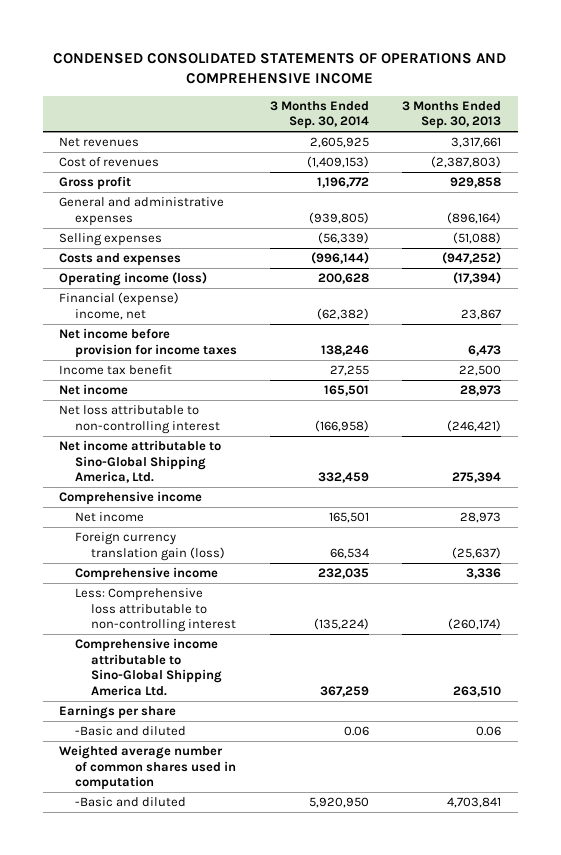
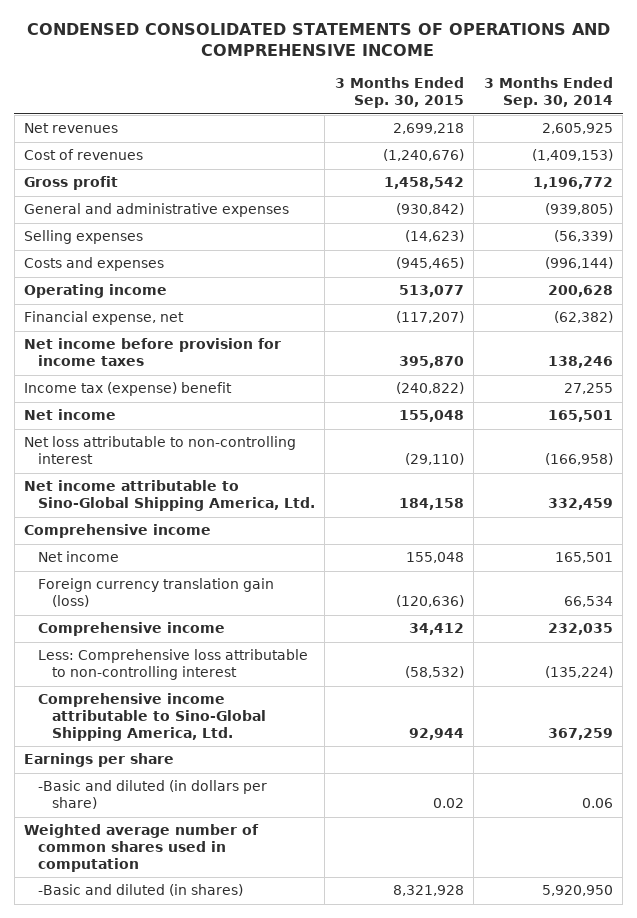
[402,100,502,130] 3 Months Ended Sep. 30, 2013 -> none
none -> [334,77,464,108] 3 Months Ended Sep. 30, 2015
[59,272,208,287] Operating income (loss) -> [24,284,168,299] Operating income
[59,292,180,320] Financial (expense) income, net -> [24,311,185,326] Financial expense, net
[59,365,173,376] Income tax benefit -> [24,382,233,397] Income tax (expense) benefit
[74,638,222,696] Comprehensive income attributable to Sino-Global Shipping America Ltd. -> [37,693,266,741] Comprehensive income attributable to Sino-Global Shipping America, Ltd.
[74,726,186,737] -Basic and diluted -> [37,780,267,810] -Basic and diluted (in dollars per share)
[74,797,186,808] -Basic and diluted -> [37,884,243,897] -Basic and diluted (in shares)

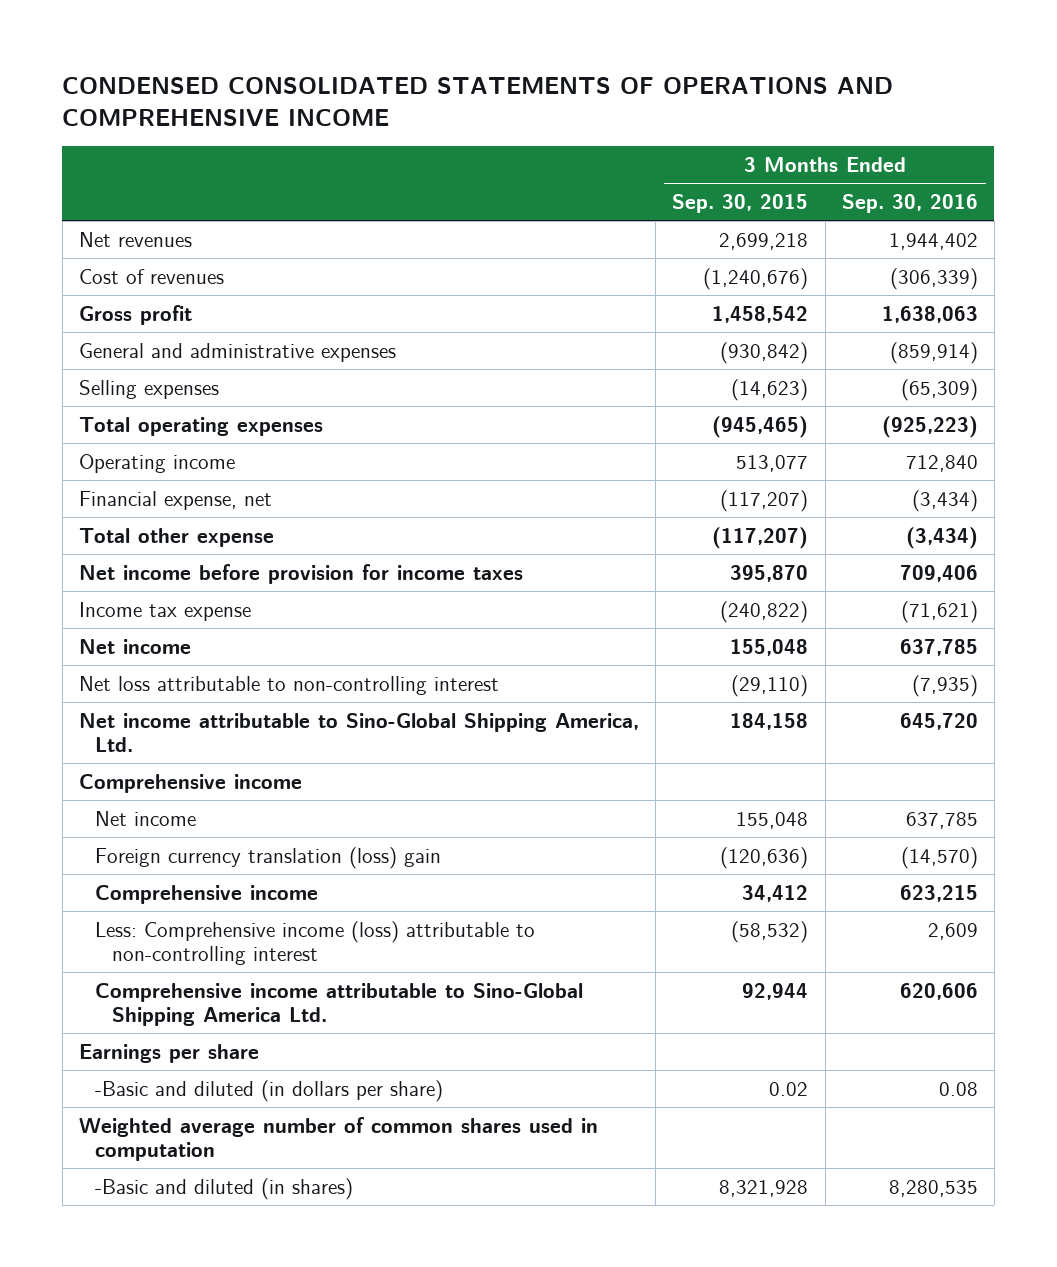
[483,77,613,108] 3 Months Ended Sep. 30, 2014 -> none
none -> [841,194,978,214] Sep. 30, 2016
[24,257,165,272] Costs and expenses -> [78,416,323,436] Total operating expenses
none -> [78,527,274,547] Total other expense
[24,382,233,397] Income tax (expense) benefit -> [78,601,251,621] Income tax expense
[37,578,274,608] Foreign currency translation gain (loss) -> [95,846,442,869] Foreign currency translation (loss) gain
[37,649,308,681] Less: Comprehensive loss attributable to non-controlling interest -> [95,920,536,965] Less: Comprehensive income (loss) attributable to non-controlling interest
[37,693,266,741] Comprehensive income attributable to Sino-Global Shipping America, Ltd. -> [95,982,584,1026] Comprehensive income attributable to Sino-Global Shipping America Ltd.

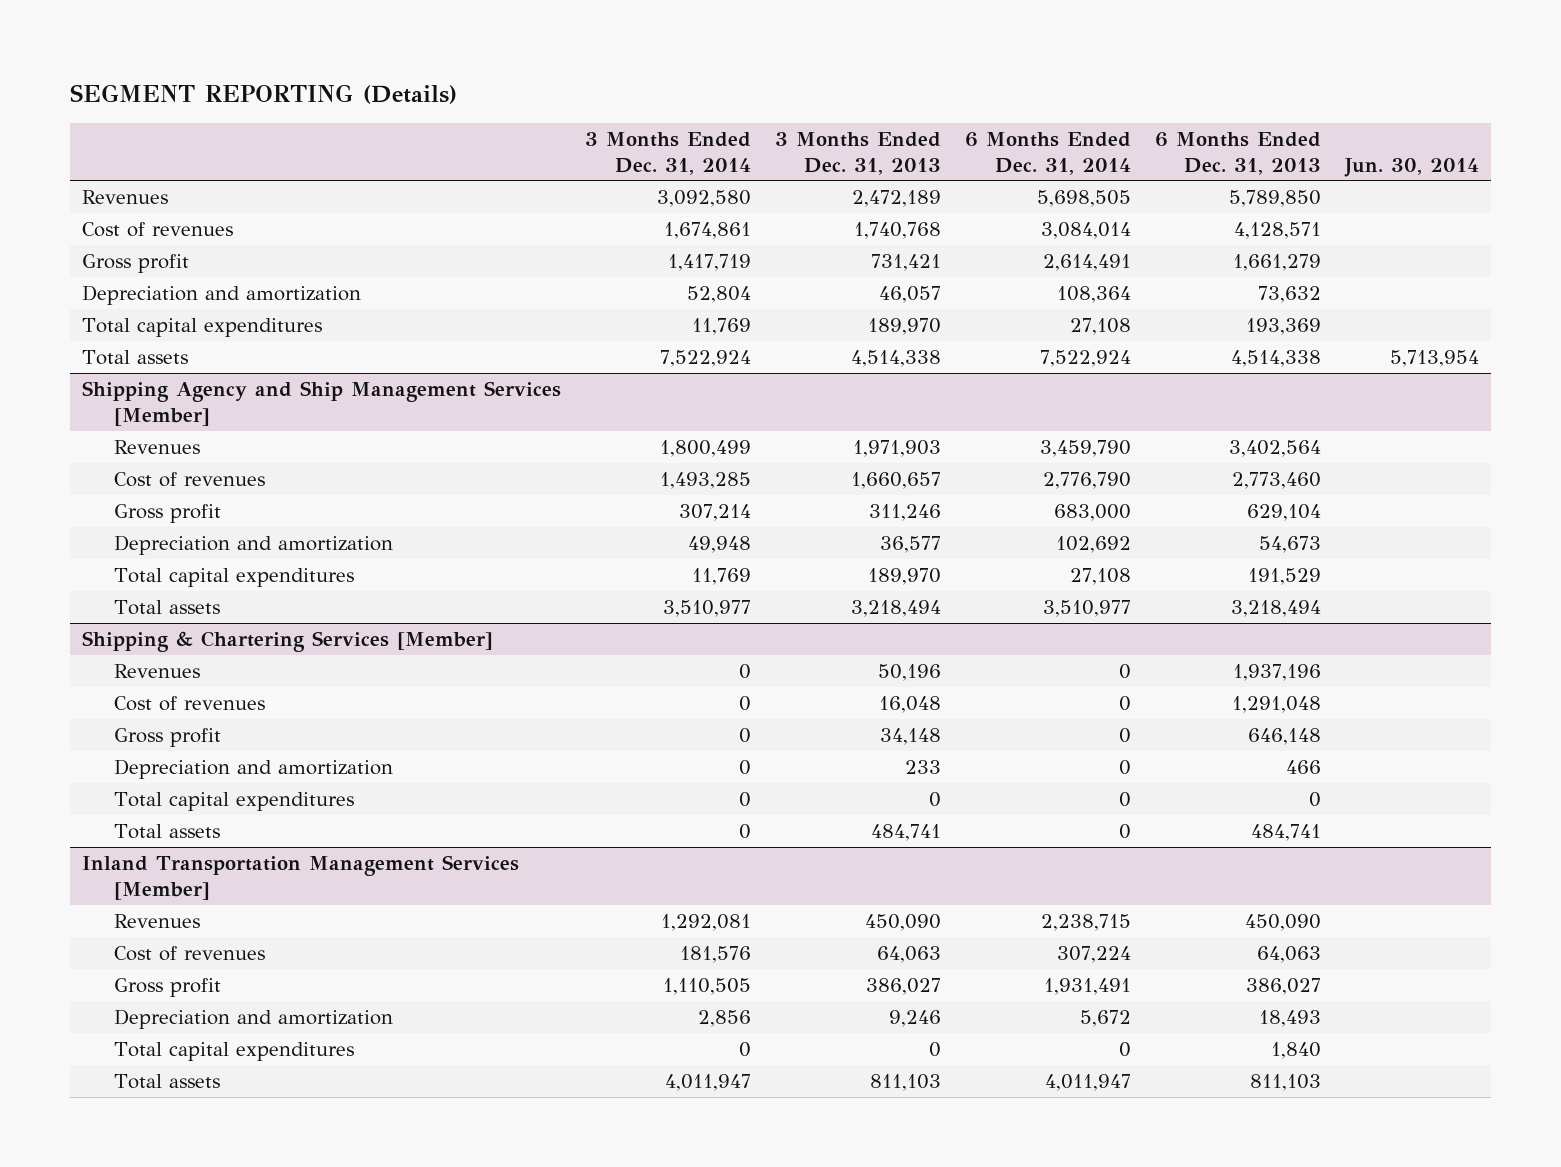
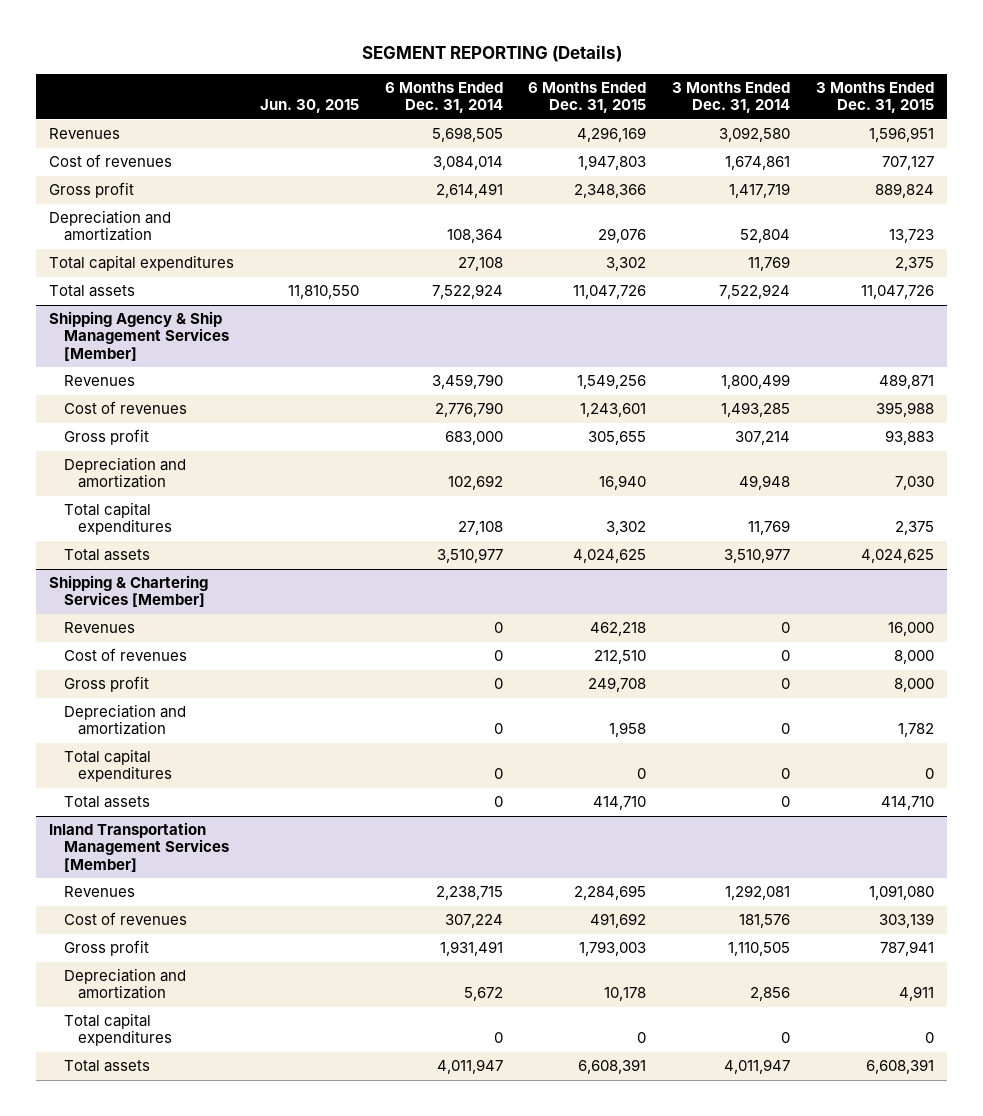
[775,131,942,175] 3 Months Ended Dec. 31, 2013 -> none
[1155,131,1322,175] 6 Months Ended Dec. 31, 2013 -> none
[1344,157,1480,177] Jun. 30, 2014 -> none
none -> [259,99,359,114] Jun. 30, 2015
none -> [528,82,647,114] 6 Months Ended Dec. 31, 2015
none -> [815,82,934,114] 3 Months Ended Dec. 31, 2015
[81,381,561,426] Shipping Agency and Ship Management Services [Member] -> [49,311,229,361] Shipping Agency & Ship Management Services [Member]

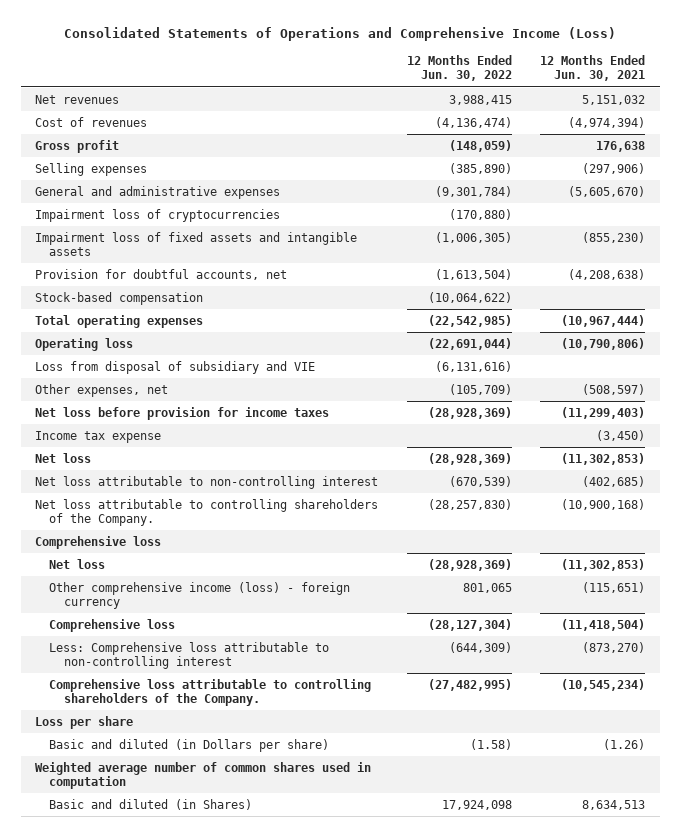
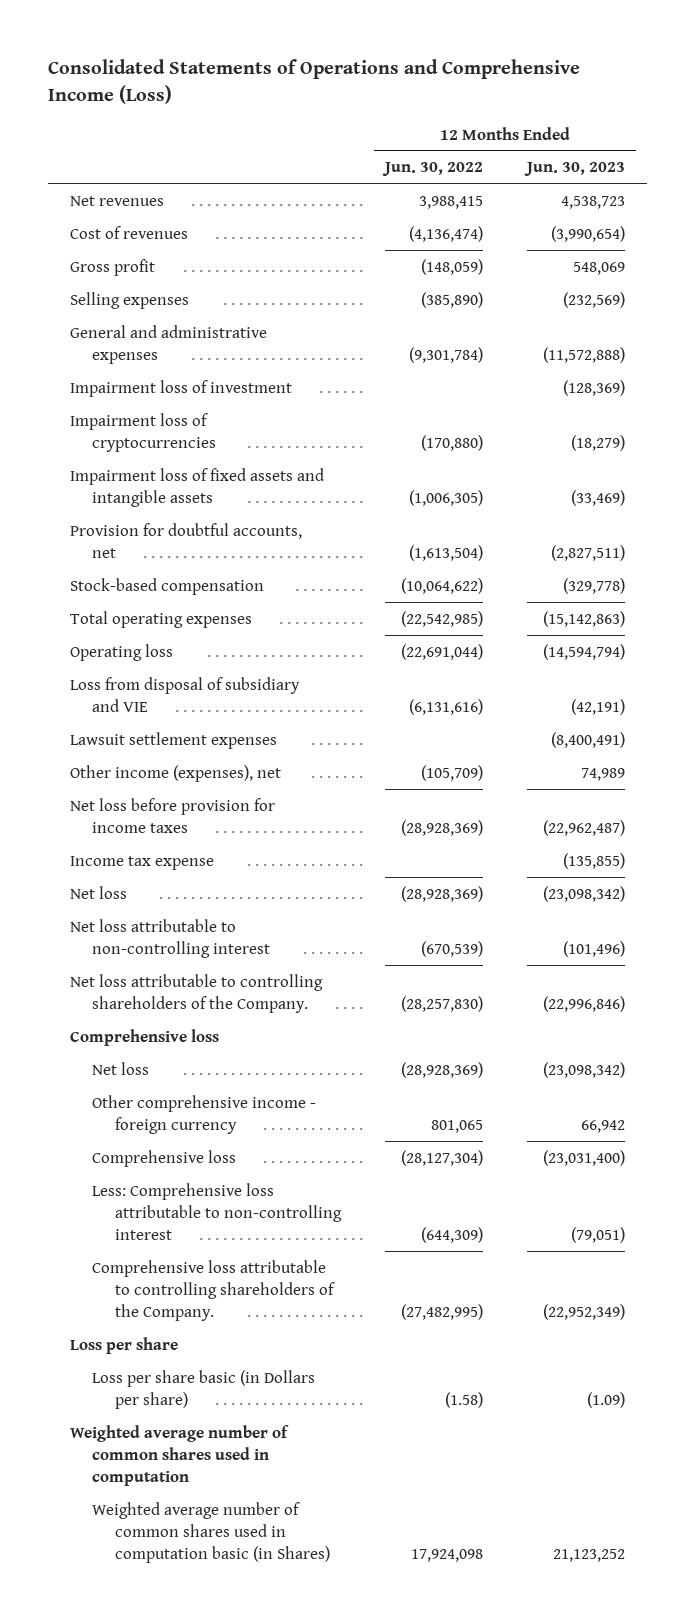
[540,55,646,82] 12 Months Ended Jun. 30, 2021 -> none
none -> [523,162,625,177] Jun. 30, 2023
none -> [70,379,293,397] Impairment loss of investment
none -> [70,731,278,749] Lawsuit settlement expenses
[34,383,168,397] Other expenses, net -> [70,764,282,782] Other income (expenses), net
[49,581,351,610] Other comprehensive income (loss) - foreign currency -> [92,1094,317,1134] Other comprehensive income - foreign currency
[49,738,330,752] Basic and diluted (in Dollars per share) -> [92,1369,316,1409] Loss per share basic (in Dollars per share)
[49,798,253,810] Basic and diluted (in Shares) -> [92,1501,330,1563] Weighted average number of common shares used in computation basic (in Shares)

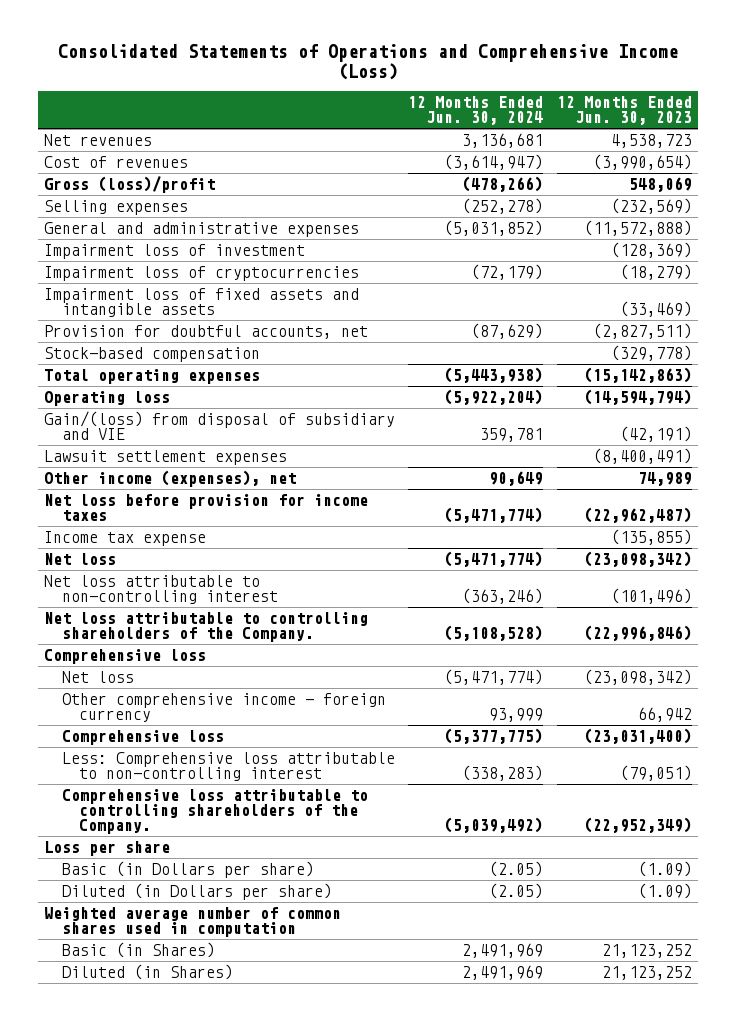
[381,162,483,177] Jun. 30, 2022 -> none
none -> [408,95,544,125] 12 Months Ended Jun. 30, 2024
[70,258,156,276] Gross profit -> [44,176,216,194] Gross (loss)/profit
[70,676,301,712] Loss from disposal of subsidiary and VIE -> [44,411,396,441] Gain/(loss) from disposal of subsidiary and VIE
[92,1369,316,1409] Loss per share basic (in Dollars per share) -> [61,861,314,879] Basic (in Dollars per share)
none -> [61,883,332,901] Diluted (in Dollars per share)
[92,1501,330,1563] Weighted average number of common shares used in computation basic (in Shares) -> [61,942,215,959] Basic (in Shares)
none -> [61,964,233,981] Diluted (in Shares)

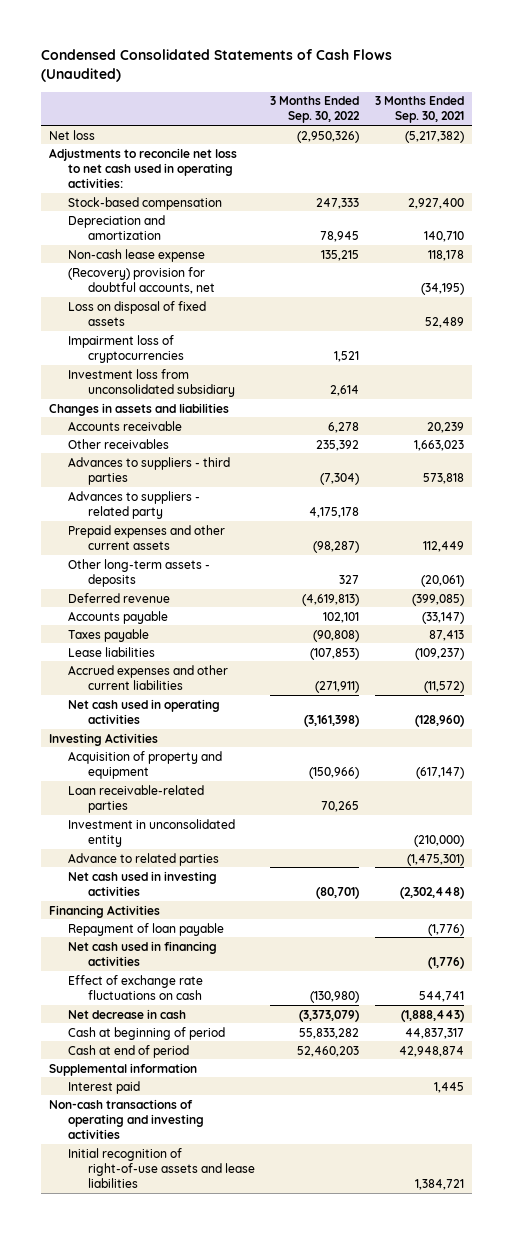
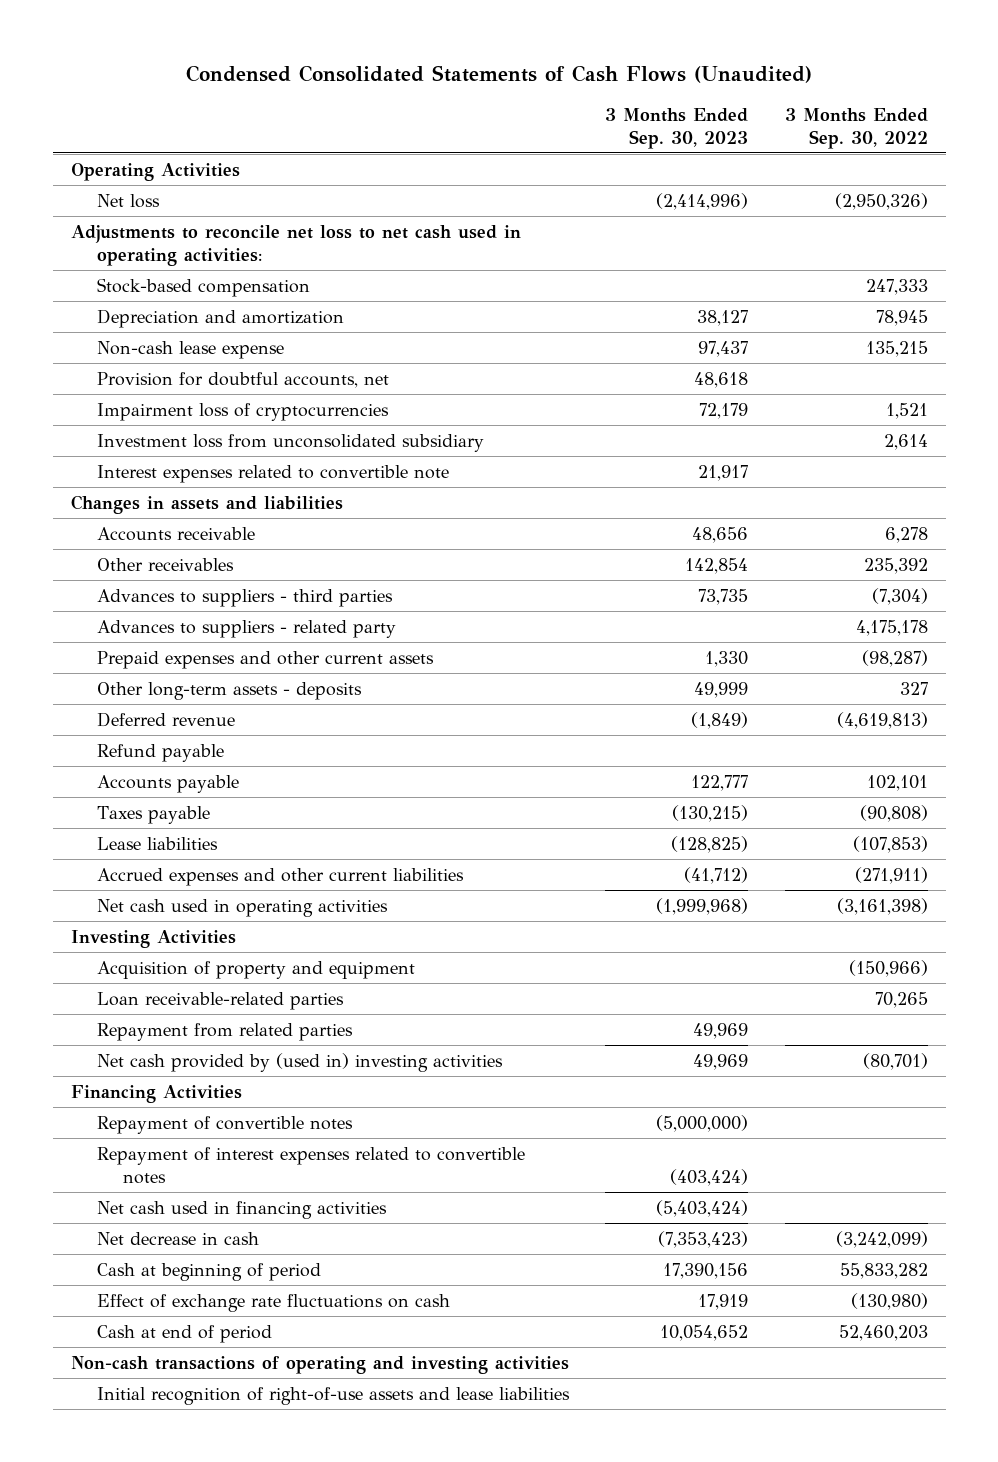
[375,96,465,124] 3 Months Ended Sep. 30, 2021 -> none
none -> [605,107,749,149] 3 Months Ended Sep. 30, 2023
none -> [70,162,240,181] Operating Activities
[68,300,207,326] Loss on disposal of fixed assets -> none
[68,266,215,294] (Recovery) provision for doubtful accounts, net -> [97,371,390,388] Provision for doubtful accounts, net
none -> [97,464,450,483] Interest expenses related to convertible note
none -> [97,743,225,762] Refund payable
[68,818,236,847] Investment in unconsolidated entity -> none
[68,852,220,866] Advance to related parties -> none
none -> [97,1022,354,1041] Repayment from related parties
[68,870,218,896] Net cash used in investing activities -> [97,1052,504,1072] Net cash provided by (used in) investing activities
[68,922,225,936] Repayment of loan payable -> none
none -> [97,1115,354,1134] Repayment of convertible notes
none -> [97,1146,526,1184] Repayment of interest expenses related to convertible notes
[299,1009,360,1022] (3,373,079) -> [835,1230,928,1248] (3,242,099)
[68,974,204,1000] Effect of exchange rate fluctuations on cash -> [97,1293,451,1312] Effect of exchange rate fluctuations on cash
[49,1062,198,1076] Supplemental information -> none
[68,1080,141,1094] Interest paid -> none

